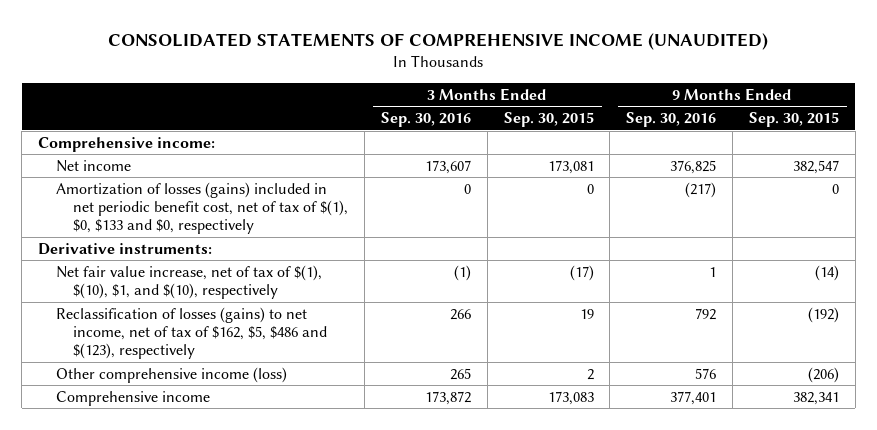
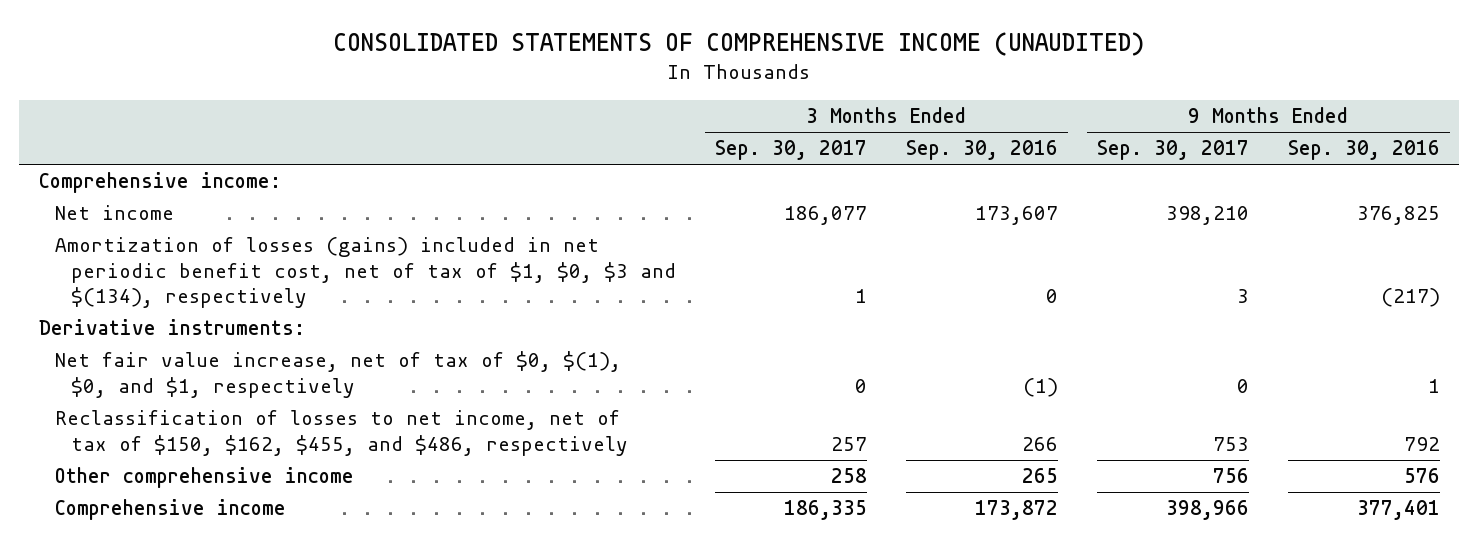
[503,112,594,128] Sep. 30, 2015 -> none
[748,112,839,128] Sep. 30, 2015 -> none
none -> [714,140,867,161] Sep. 30, 2017
none -> [1096,140,1249,161] Sep. 30, 2017
[55,181,349,235] Amortization of losses (gains) included in net periodic benefit cost, net of tax of $(1), $0, $133 and $0, respectively -> [54,237,676,309] Amortization of losses (gains) included in net periodic benefit cost, net of tax of $1, $0, $3 and $(134), respectively
[55,264,322,300] Net fair value increase, net of tax of $(1), $(10), $1, and $(10), respectively -> [54,351,621,398] Net fair value increase, net of tax of $0, $(1), $0, and $1, respectively
[55,306,328,360] Reclassification of losses (gains) to net income, net of tax of $162, $5, $486 and $(123), respectively -> [54,410,628,456] Reclassification of losses to net income, net of tax of $150, $162, $455, and $486, respectively
[55,366,287,383] Other comprehensive income (loss) -> [54,467,354,489] Other comprehensive income

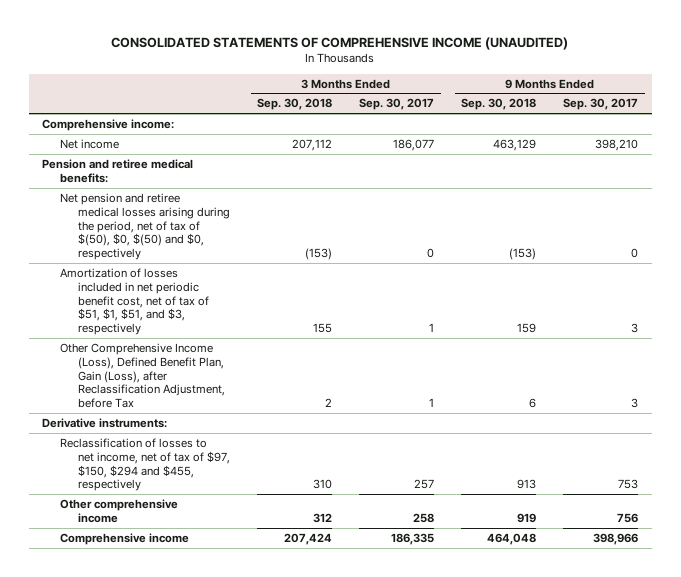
[905,140,1058,161] Sep. 30, 2016 -> none
[1287,140,1440,161] Sep. 30, 2016 -> none
none -> [257,98,333,111] Sep. 30, 2018
none -> [461,98,537,111] Sep. 30, 2018
none -> [42,158,194,183] Pension and retiree medical benefits:
none -> [60,192,231,261] Net pension and retiree medical losses arising during the period, net of tax of $(50), $0, $(50) and $0, respectively
[54,237,676,309] Amortization of losses (gains) included in net periodic benefit cost, net of tax of $1, $0, $3 and $(134), respectively -> [60,267,210,336] Amortization of losses included in net periodic benefit cost, net of tax of $51, $1, $51, and $3, respectively
none -> [60,342,226,409] Other Comprehensive Income (Loss), Defined Benefit Plan, Gain (Loss), after Reclassification Adjustment, before Tax
[54,351,621,398] Net fair value increase, net of tax of $0, $(1), $0, and $1, respectively -> none
[54,410,628,456] Reclassification of losses to net income, net of tax of $150, $162, $455, and $486, respectively -> [60,437,231,492] Reclassification of losses to net income, net of tax of $97, $150, $294 and $455, respectively

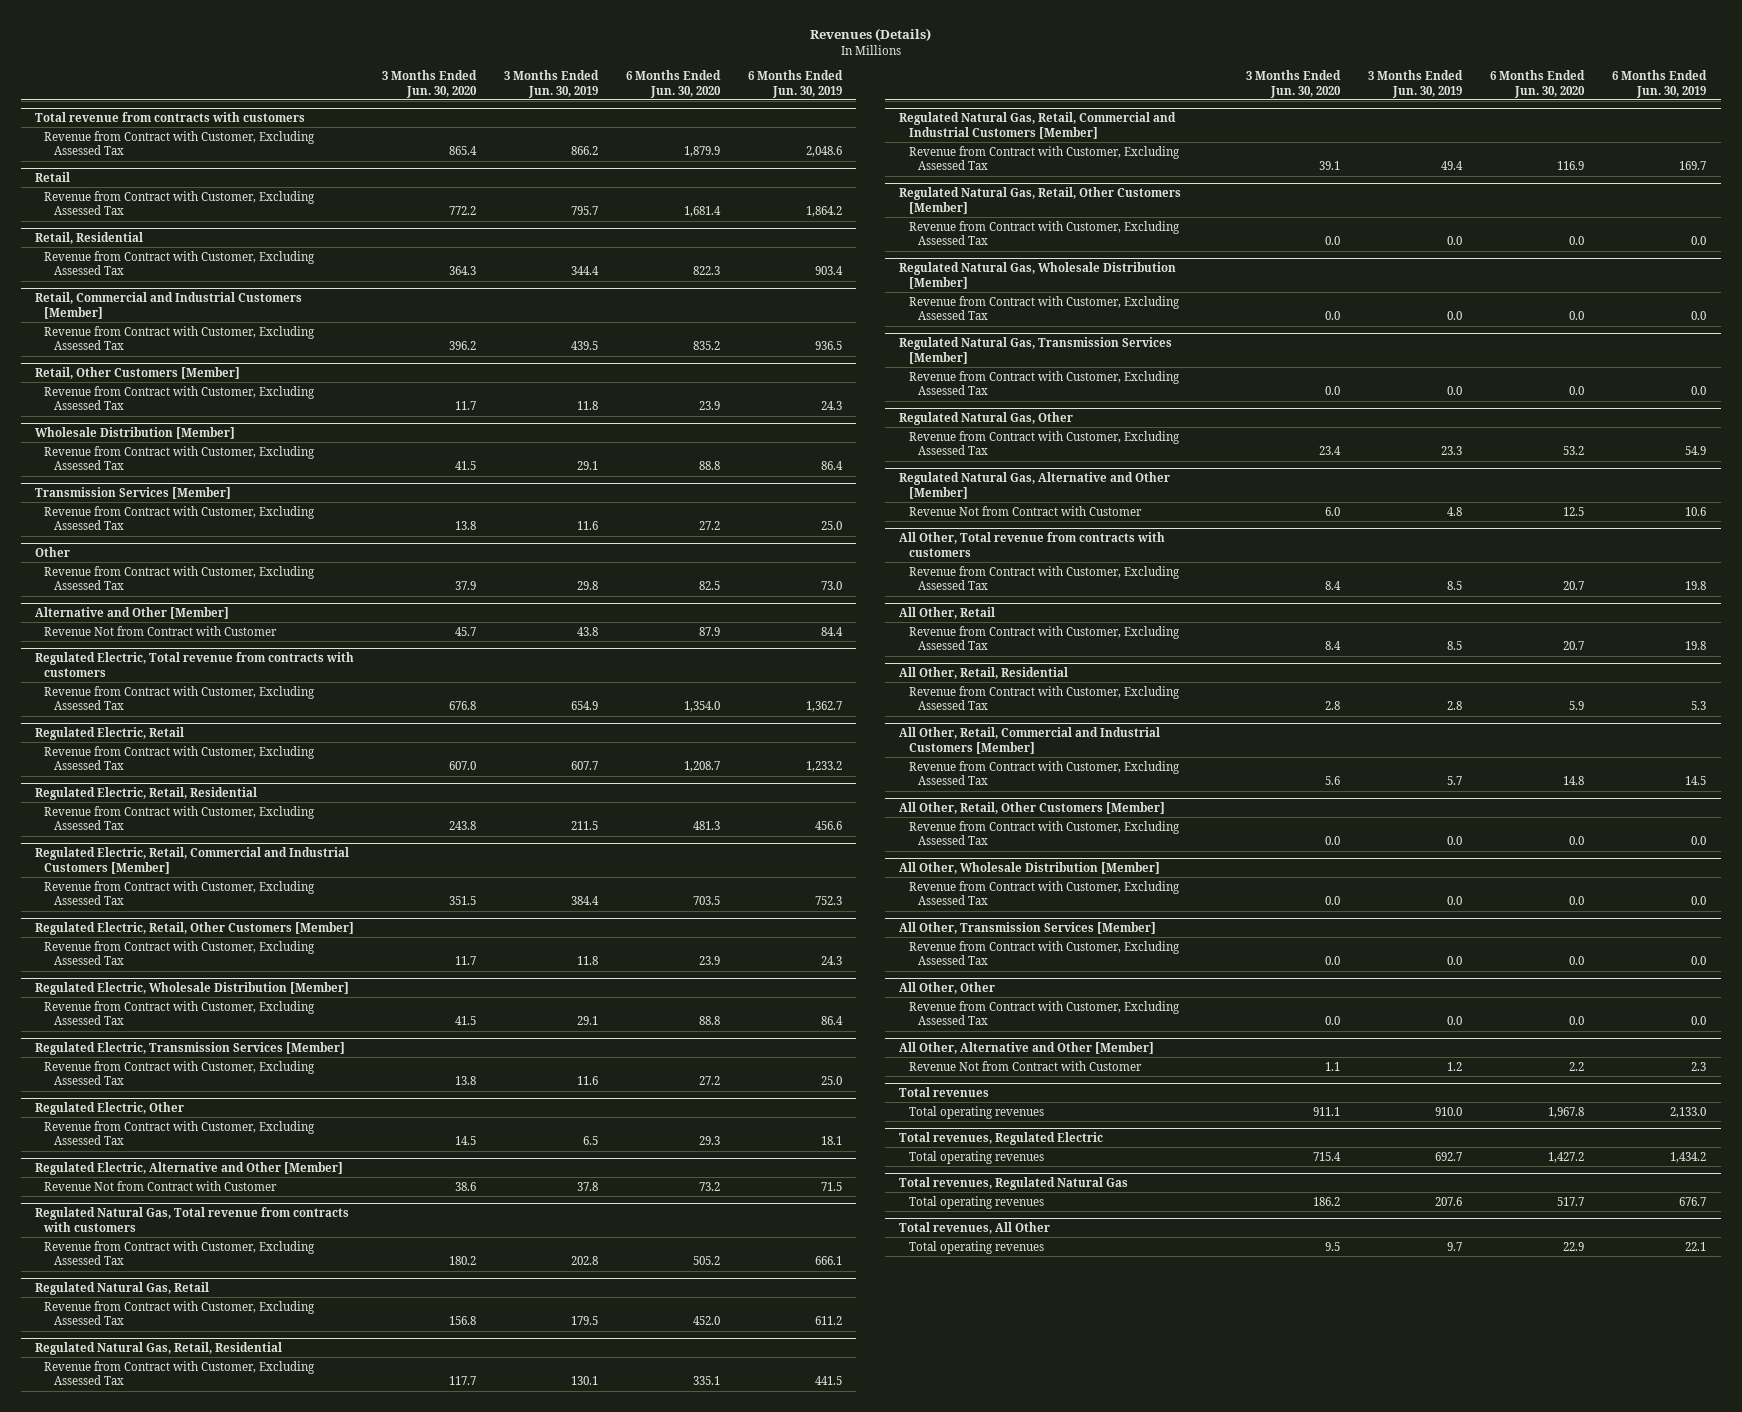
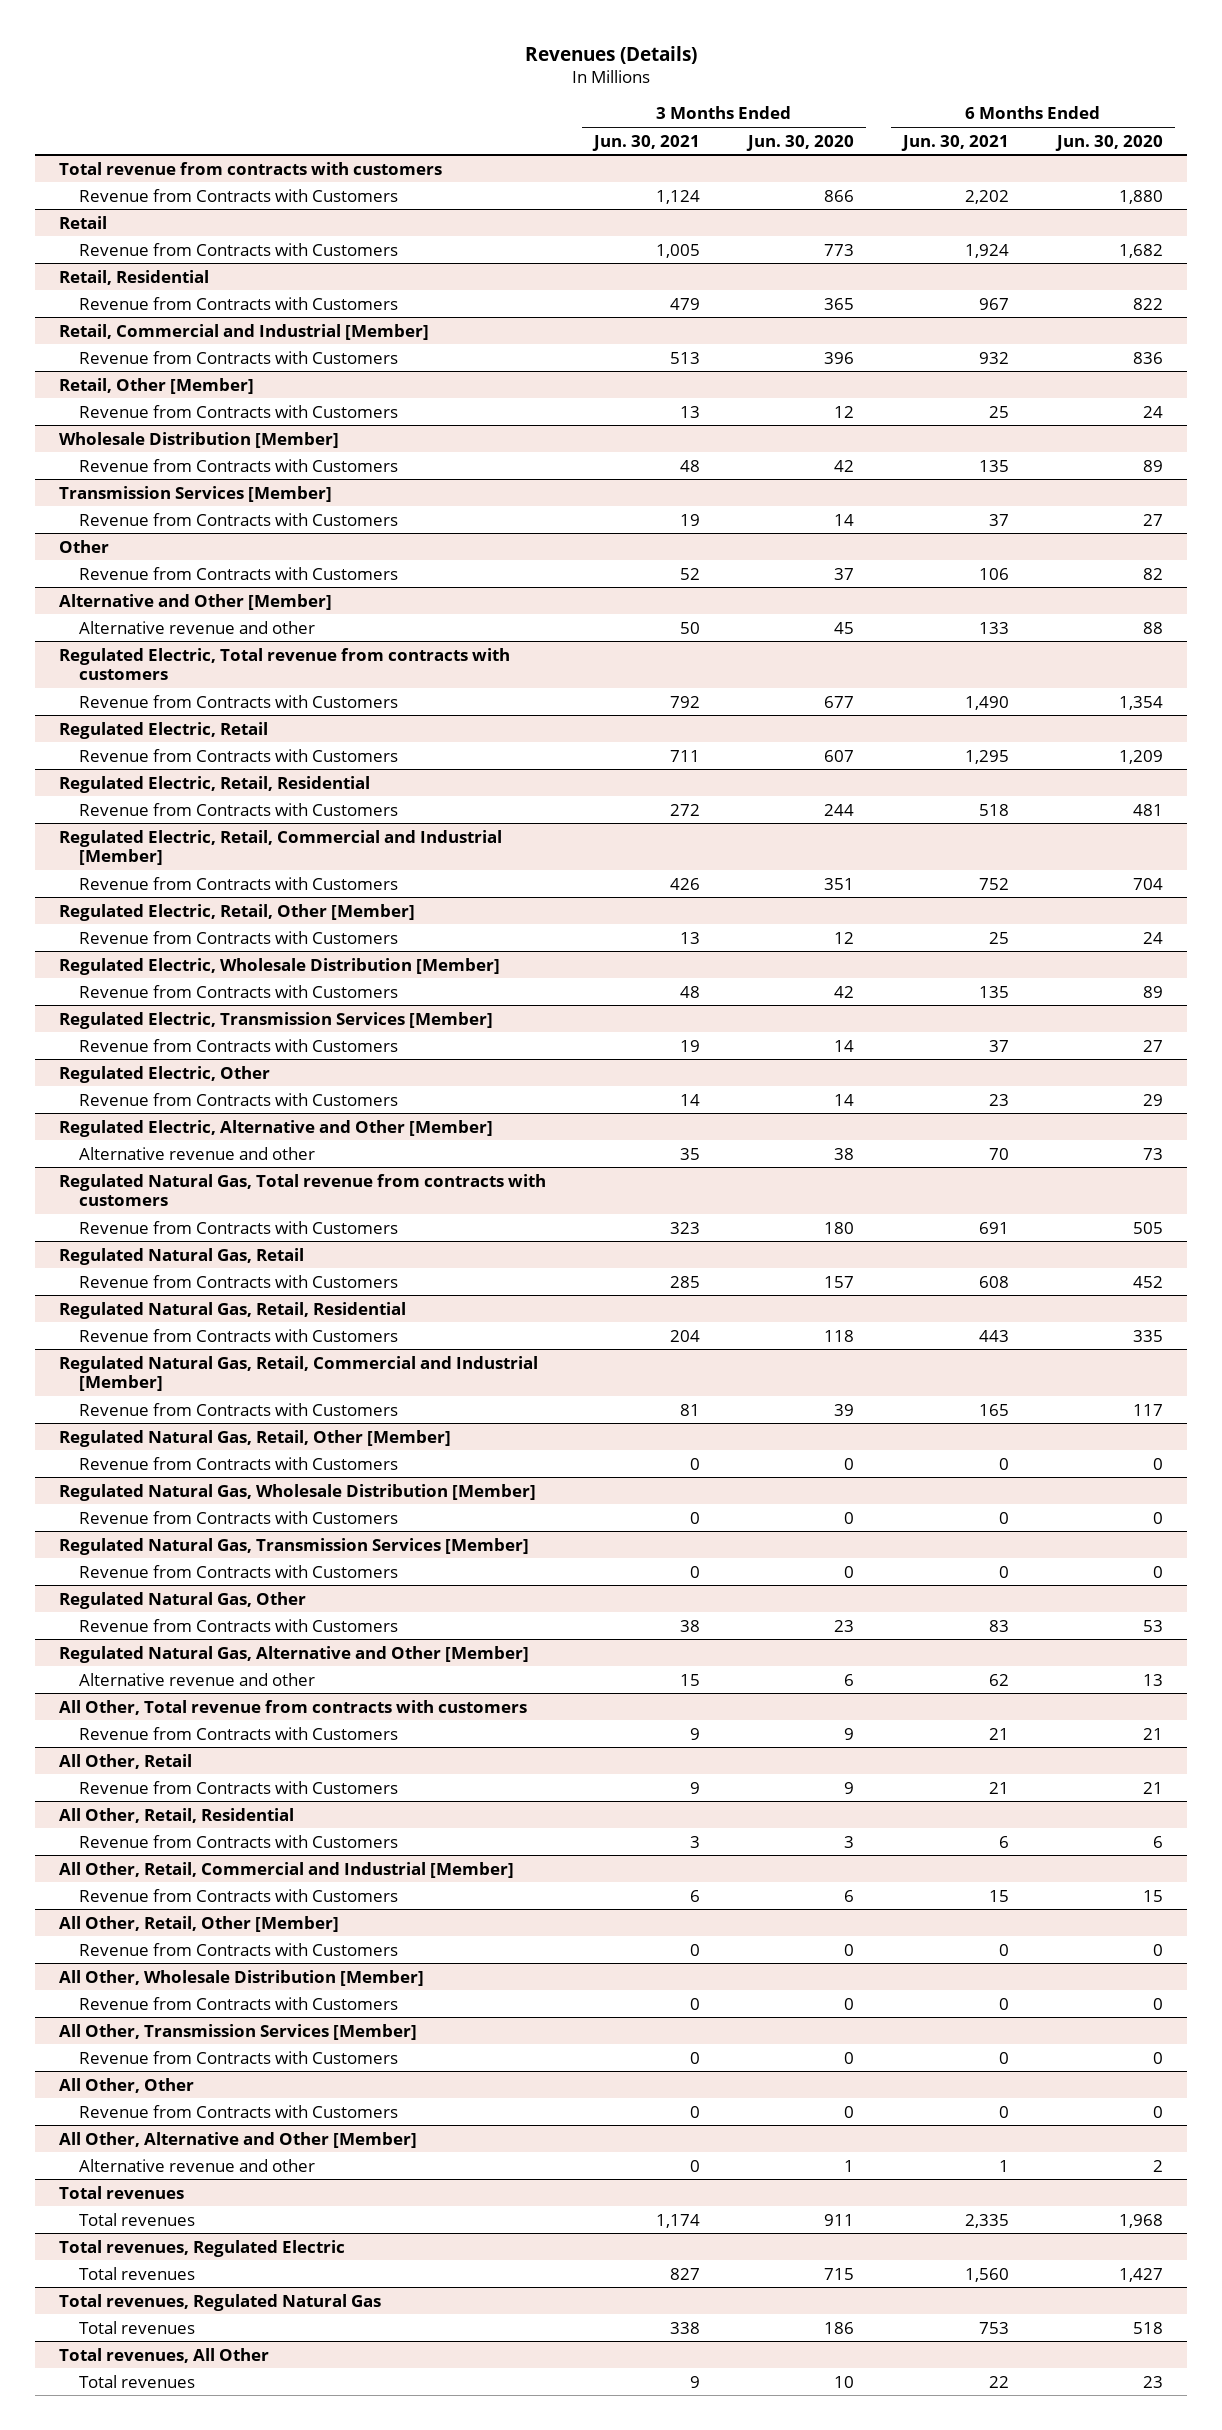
[504,69,600,98] 3 Months Ended Jun. 30, 2019 -> none
[748,69,844,98] 6 Months Ended Jun. 30, 2019 -> none
none -> [592,134,701,151] Jun. 30, 2021
none -> [900,134,1009,151] Jun. 30, 2021
[44,130,316,156] Revenue from Contract with Customer, Excluding Assessed Tax -> [78,188,398,202] Revenue from Contracts with Customers
[449,146,478,156] 865.4 -> [824,189,855,202] 866
[684,146,721,158] 1,879.9 -> [1118,189,1163,204] 1,880
[44,190,316,216] Revenue from Contract with Customer, Excluding Assessed Tax -> [78,242,398,256] Revenue from Contracts with Customers
[449,206,477,216] 772.2 -> [824,243,855,256] 773
[684,206,722,218] 1,681.4 -> [1118,243,1163,258] 1,682
[44,250,316,276] Revenue from Contract with Customer, Excluding Assessed Tax -> [78,296,398,310] Revenue from Contracts with Customers
[449,266,477,276] 364.3 -> [824,297,855,310] 365
[693,266,721,276] 822.3 -> [1132,297,1163,310] 822
[35,292,303,319] Retail, Commercial and Industrial Customers [Member] -> [58,323,429,340] Retail, Commercial and Industrial [Member]
[44,325,316,351] Revenue from Contract with Customer, Excluding Assessed Tax -> [78,350,398,364] Revenue from Contracts with Customers
[449,341,477,351] 396.2 -> [824,351,855,364] 396
[693,341,721,351] 835.2 -> [1132,351,1163,364] 836
[35,367,241,380] Retail, Other Customers [Member] -> [58,377,254,394] Retail, Other [Member]
[44,385,316,411] Revenue from Contract with Customer, Excluding Assessed Tax -> [78,404,398,418] Revenue from Contracts with Customers
[455,401,477,411] 11.7 -> [834,405,855,418] 12
[699,401,721,411] 23.9 -> [1142,405,1163,418] 24
[44,445,316,471] Revenue from Contract with Customer, Excluding Assessed Tax -> [78,458,398,472] Revenue from Contracts with Customers
[455,461,477,471] 41.5 -> [834,459,855,472] 42
[699,461,721,471] 88.8 -> [1142,459,1163,472] 89
[44,505,316,531] Revenue from Contract with Customer, Excluding Assessed Tax -> [78,512,398,526] Revenue from Contracts with Customers
[455,521,477,531] 13.8 -> [834,513,855,526] 14
[699,521,721,531] 27.2 -> [1142,513,1163,526] 27
[44,565,316,591] Revenue from Contract with Customer, Excluding Assessed Tax -> [78,566,398,580] Revenue from Contracts with Customers
[455,581,477,591] 37.9 -> [834,567,855,580] 37
[699,581,721,591] 82.5 -> [1142,567,1163,580] 82
[44,625,278,636] Revenue Not from Contract with Customer -> none
none -> [78,620,315,634] Alternative revenue and other
[44,685,316,711] Revenue from Contract with Customer, Excluding Assessed Tax -> [78,694,398,708] Revenue from Contracts with Customers
[449,701,477,711] 676.8 -> [824,695,855,708] 677
[684,701,721,713] 1,354.0 -> [1118,695,1163,710] 1,354
[44,745,316,771] Revenue from Contract with Customer, Excluding Assessed Tax -> [78,748,398,762] Revenue from Contracts with Customers
[449,761,477,771] 607.0 -> [824,749,855,762] 607
[684,761,721,773] 1,208.7 -> [1118,749,1163,764] 1,209
[44,805,316,831] Revenue from Contract with Customer, Excluding Assessed Tax -> [78,802,398,816] Revenue from Contracts with Customers
[449,821,477,831] 243.8 -> [824,803,855,816] 244
[693,821,721,831] 481.3 -> [1132,803,1163,816] 481
[35,847,350,874] Regulated Electric, Retail, Commercial and Industrial Customers [Member] -> [58,829,502,865] Regulated Electric, Retail, Commercial and Industrial [Member]
[44,880,316,906] Revenue from Contract with Customer, Excluding Assessed Tax -> [78,876,398,890] Revenue from Contracts with Customers
[449,896,477,906] 351.5 -> [824,877,855,890] 351
[693,896,721,906] 703.5 -> [1132,877,1163,890] 704
[35,922,355,936] Regulated Electric, Retail, Other Customers [Member] -> [58,903,415,921] Regulated Electric, Retail, Other [Member]
[44,940,316,966] Revenue from Contract with Customer, Excluding Assessed Tax -> [78,930,398,944] Revenue from Contracts with Customers
[455,956,477,966] 11.7 -> [834,931,855,944] 12
[699,956,721,966] 23.9 -> [1142,931,1163,944] 24
[44,1000,316,1026] Revenue from Contract with Customer, Excluding Assessed Tax -> [78,984,398,998] Revenue from Contracts with Customers
[455,1016,477,1026] 41.5 -> [834,985,855,998] 42
[699,1016,721,1026] 88.8 -> [1142,985,1163,998] 89
[44,1060,316,1086] Revenue from Contract with Customer, Excluding Assessed Tax -> [78,1038,398,1052] Revenue from Contracts with Customers
[455,1076,477,1086] 13.8 -> [834,1039,855,1052] 14
[699,1076,721,1086] 27.2 -> [1142,1039,1163,1052] 27
[44,1120,316,1146] Revenue from Contract with Customer, Excluding Assessed Tax -> [78,1092,398,1106] Revenue from Contracts with Customers
[455,1136,477,1146] 14.5 -> [834,1093,855,1106] 14
[699,1136,721,1146] 29.3 -> [1142,1093,1163,1106] 29
[44,1180,278,1191] Revenue Not from Contract with Customer -> none
none -> [78,1146,315,1160] Alternative revenue and other
[44,1240,316,1266] Revenue from Contract with Customer, Excluding Assessed Tax -> [78,1220,398,1234] Revenue from Contracts with Customers
[449,1256,477,1266] 180.2 -> [824,1221,855,1234] 180
[693,1256,721,1266] 505.2 -> [1132,1221,1163,1234] 505
[44,1300,316,1326] Revenue from Contract with Customer, Excluding Assessed Tax -> [78,1274,398,1288] Revenue from Contracts with Customers
[449,1316,477,1326] 156.8 -> [824,1275,855,1288] 157
[693,1316,721,1326] 452.0 -> [1132,1275,1163,1288] 452
[44,1360,316,1386] Revenue from Contract with Customer, Excluding Assessed Tax -> [78,1328,398,1342] Revenue from Contracts with Customers
[449,1376,477,1386] 117.7 -> [824,1329,855,1342] 118
[693,1376,721,1386] 335.1 -> [1132,1329,1163,1342] 335
[899,112,1177,139] Regulated Natural Gas, Retail, Commercial and Industrial Customers [Member] -> [58,1355,538,1391] Regulated Natural Gas, Retail, Commercial and Industrial [Member]
[908,145,1180,171] Revenue from Contract with Customer, Excluding Assessed Tax -> [78,1402,398,1416] Revenue from Contracts with Customers
[1319,161,1341,171] 39.1 -> [834,1403,855,1416] 39
[1557,161,1585,171] 116.9 -> [1132,1403,1163,1416] 117
[899,187,1182,214] Regulated Natural Gas, Retail, Other Customers [Member] -> [58,1429,451,1447] Regulated Natural Gas, Retail, Other [Member]
[908,220,1180,246] Revenue from Contract with Customer, Excluding Assessed Tax -> [78,1456,398,1470] Revenue from Contracts with Customers
[1325,236,1341,246] 0.0 -> [844,1457,855,1470] 0
[1569,236,1585,246] 0.0 -> [1152,1457,1163,1470] 0
[908,295,1180,321] Revenue from Contract with Customer, Excluding Assessed Tax -> [78,1510,398,1524] Revenue from Contracts with Customers
[1325,311,1341,321] 0.0 -> [844,1511,855,1524] 0
[1569,311,1585,321] 0.0 -> [1152,1511,1163,1524] 0
[908,370,1180,396] Revenue from Contract with Customer, Excluding Assessed Tax -> [78,1564,398,1578] Revenue from Contracts with Customers
[1325,386,1341,396] 0.0 -> [844,1565,855,1578] 0
[1569,386,1585,396] 0.0 -> [1152,1565,1163,1578] 0
[908,430,1180,456] Revenue from Contract with Customer, Excluding Assessed Tax -> [78,1618,398,1632] Revenue from Contracts with Customers
[1319,446,1342,456] 23.4 -> [834,1619,855,1632] 23
[1563,446,1585,456] 53.2 -> [1142,1619,1163,1632] 53
[908,505,1142,516] Revenue Not from Contract with Customer -> none
none -> [78,1672,315,1686] Alternative revenue and other
[908,565,1180,591] Revenue from Contract with Customer, Excluding Assessed Tax -> [78,1726,398,1740] Revenue from Contracts with Customers
[1325,581,1342,591] 8.4 -> [844,1727,855,1740] 9
[1563,581,1585,591] 20.7 -> [1142,1727,1163,1740] 21
[908,625,1180,651] Revenue from Contract with Customer, Excluding Assessed Tax -> [78,1780,398,1794] Revenue from Contracts with Customers
[1325,641,1342,651] 8.4 -> [844,1781,855,1794] 9
[1563,641,1585,651] 20.7 -> [1142,1781,1163,1794] 21
[908,685,1180,711] Revenue from Contract with Customer, Excluding Assessed Tax -> [78,1834,398,1848] Revenue from Contracts with Customers
[1325,701,1341,711] 2.8 -> [844,1835,855,1848] 3
[1569,701,1585,711] 5.9 -> [1152,1835,1163,1848] 6
[899,727,1161,754] All Other, Retail, Commercial and Industrial Customers [Member] -> [58,1861,514,1878] All Other, Retail, Commercial and Industrial [Member]
[908,760,1180,786] Revenue from Contract with Customer, Excluding Assessed Tax -> [78,1888,398,1902] Revenue from Contracts with Customers
[1325,776,1341,786] 5.6 -> [844,1889,855,1902] 6
[1563,776,1585,786] 14.8 -> [1142,1889,1163,1902] 15
[899,802,1166,815] All Other, Retail, Other Customers [Member] -> [58,1915,339,1932] All Other, Retail, Other [Member]
[908,820,1180,846] Revenue from Contract with Customer, Excluding Assessed Tax -> [78,1942,398,1956] Revenue from Contracts with Customers
[1325,836,1341,846] 0.0 -> [844,1943,855,1956] 0
[1569,836,1585,846] 0.0 -> [1152,1943,1163,1956] 0
[908,880,1180,906] Revenue from Contract with Customer, Excluding Assessed Tax -> [78,1996,398,2010] Revenue from Contracts with Customers
[1325,896,1341,906] 0.0 -> [844,1997,855,2010] 0
[1569,896,1585,906] 0.0 -> [1152,1997,1163,2010] 0
[908,940,1180,966] Revenue from Contract with Customer, Excluding Assessed Tax -> [78,2050,398,2064] Revenue from Contracts with Customers
[1325,956,1341,966] 0.0 -> [844,2051,855,2064] 0
[1569,956,1585,966] 0.0 -> [1152,2051,1163,2064] 0
[908,1000,1180,1026] Revenue from Contract with Customer, Excluding Assessed Tax -> [78,2104,398,2118] Revenue from Contracts with Customers
[1325,1016,1341,1026] 0.0 -> [844,2105,855,2118] 0
[1569,1016,1585,1026] 0.0 -> [1152,2105,1163,2118] 0
[908,1060,1142,1071] Revenue Not from Contract with Customer -> none
none -> [78,2158,315,2172] Alternative revenue and other
[908,1105,1044,1119] Total operating revenues -> [78,2212,195,2226] Total revenues
[1313,1106,1341,1116] 911.1 -> [824,2213,855,2226] 911
[1548,1106,1585,1118] 1,967.8 -> [1118,2213,1163,2228] 1,968
[908,1150,1044,1164] Total operating revenues -> [78,2266,195,2280] Total revenues
[1313,1151,1342,1161] 715.4 -> [824,2267,855,2280] 715
[1548,1151,1585,1163] 1,427.2 -> [1118,2267,1163,2282] 1,427
[908,1195,1044,1209] Total operating revenues -> [78,2320,195,2334] Total revenues
[1313,1196,1341,1206] 186.2 -> [824,2321,855,2334] 186
[1557,1196,1585,1206] 517.7 -> [1132,2321,1163,2334] 518
[908,1240,1044,1254] Total operating revenues -> [78,2374,195,2388] Total revenues
[1325,1241,1341,1251] 9.5 -> [834,2375,855,2388] 10
[1563,1241,1585,1251] 22.9 -> [1142,2375,1163,2388] 23

